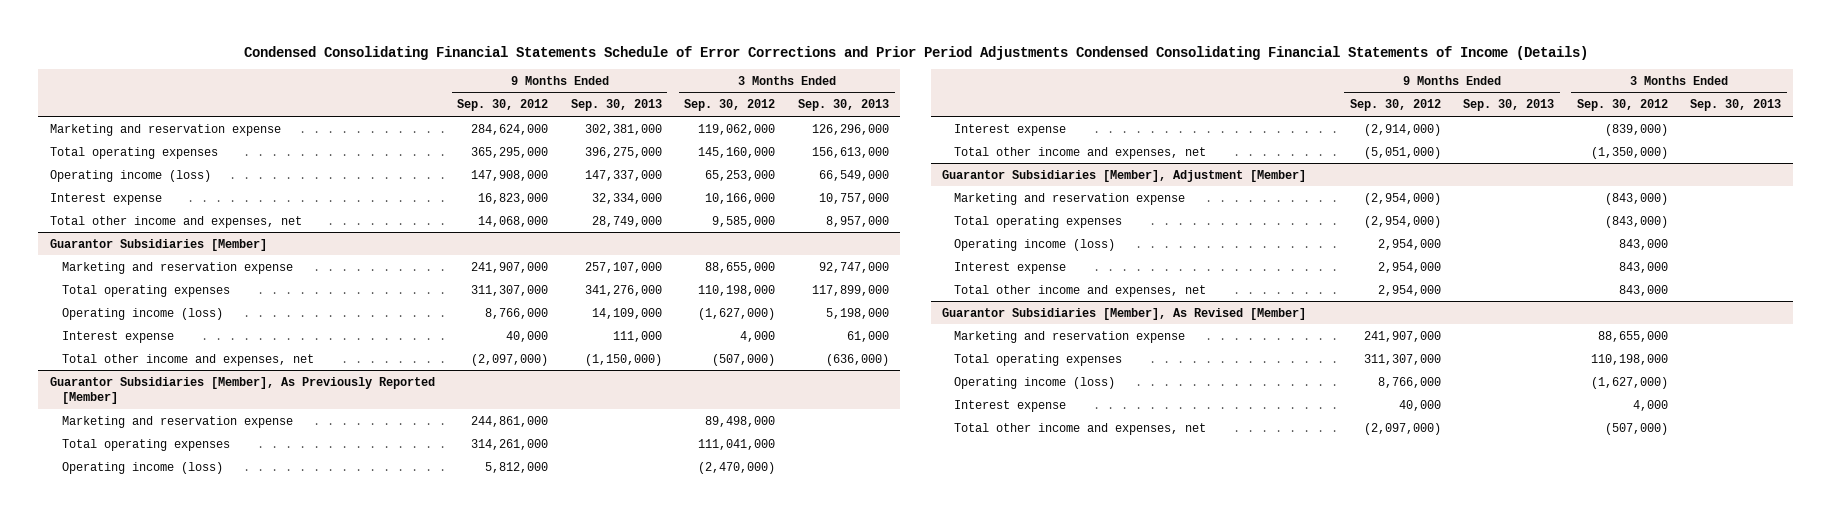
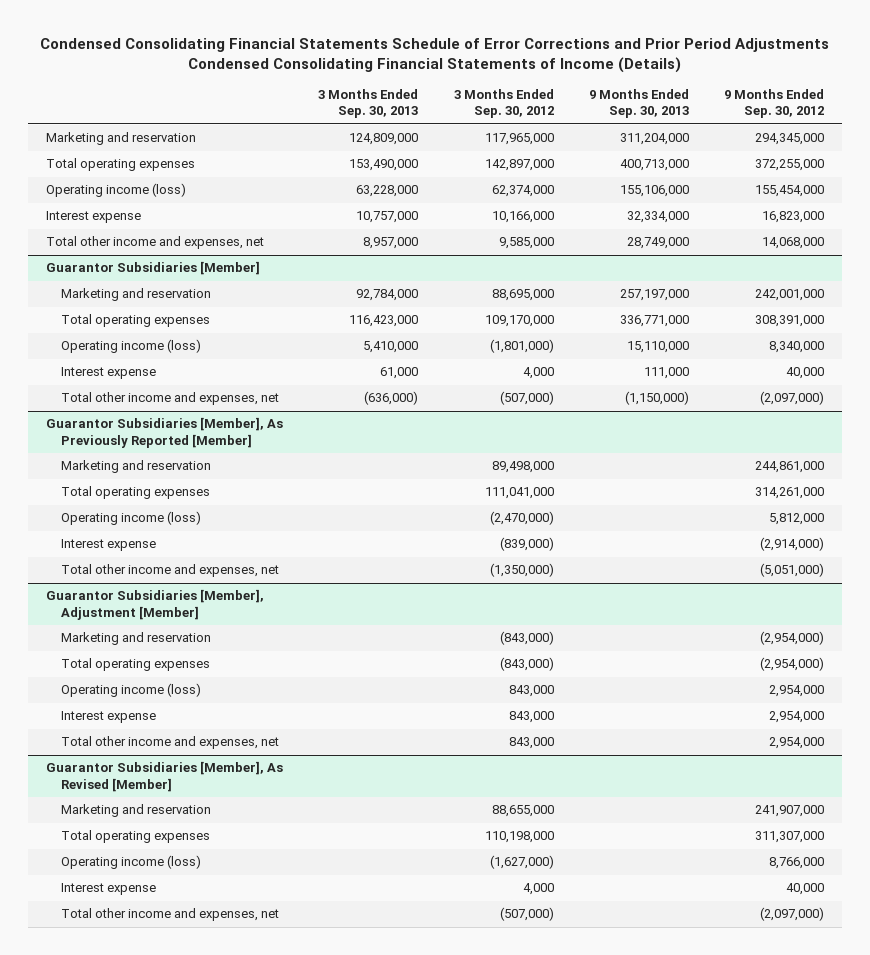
[49,123,281,136] Marketing and reservation expense -> [45,132,196,146] Marketing and reservation
[471,123,549,135] 284,624,000 -> [755,133,825,146] 294,345,000
[584,123,662,135] 302,381,000 -> [619,133,689,146] 311,204,000
[698,123,776,135] 119,062,000 -> [484,133,554,146] 117,965,000
[812,123,890,135] 126,296,000 -> [349,133,419,146] 124,809,000
[471,146,549,158] 365,295,000 -> [755,159,825,172] 372,255,000
[584,146,662,158] 396,275,000 -> [619,159,689,172] 400,713,000
[698,146,776,158] 145,160,000 -> [484,159,554,172] 142,897,000
[812,146,890,158] 156,613,000 -> [349,159,419,172] 153,490,000
[471,169,549,181] 147,908,000 -> [755,185,825,198] 155,454,000
[584,169,662,181] 147,337,000 -> [619,185,689,198] 155,106,000
[705,169,776,181] 65,253,000 -> [491,185,554,198] 62,374,000
[819,169,890,181] 66,549,000 -> [356,185,419,198] 63,228,000
[61,261,293,274] Marketing and reservation expense -> [60,288,211,302] Marketing and reservation
[471,261,549,273] 241,907,000 -> [755,289,825,302] 242,001,000
[584,261,662,273] 257,107,000 -> [619,289,689,302] 257,197,000
[705,261,776,273] 88,655,000 -> [491,289,554,302] 88,695,000
[819,261,890,273] 92,747,000 -> [356,289,419,302] 92,784,000
[471,284,549,296] 311,307,000 -> [755,315,825,328] 308,391,000
[584,284,662,296] 341,276,000 -> [619,315,689,328] 336,771,000
[698,284,776,296] 110,198,000 -> [484,315,554,328] 109,170,000
[812,284,890,296] 117,899,000 -> [349,315,419,328] 116,423,000
[485,307,549,319] 8,766,000 -> [769,341,825,354] 8,340,000
[591,307,662,319] 14,109,000 -> [626,341,689,354] 15,110,000
[698,307,776,320] (1,627,000) -> [489,339,554,354] (1,801,000)
[826,307,890,319] 5,198,000 -> [363,341,419,354] 5,410,000
[61,415,293,428] Marketing and reservation expense -> [60,460,211,474] Marketing and reservation
[954,192,1186,205] Marketing and reservation expense -> [60,632,211,646] Marketing and reservation
[954,330,1186,343] Marketing and reservation expense -> [60,804,211,818] Marketing and reservation

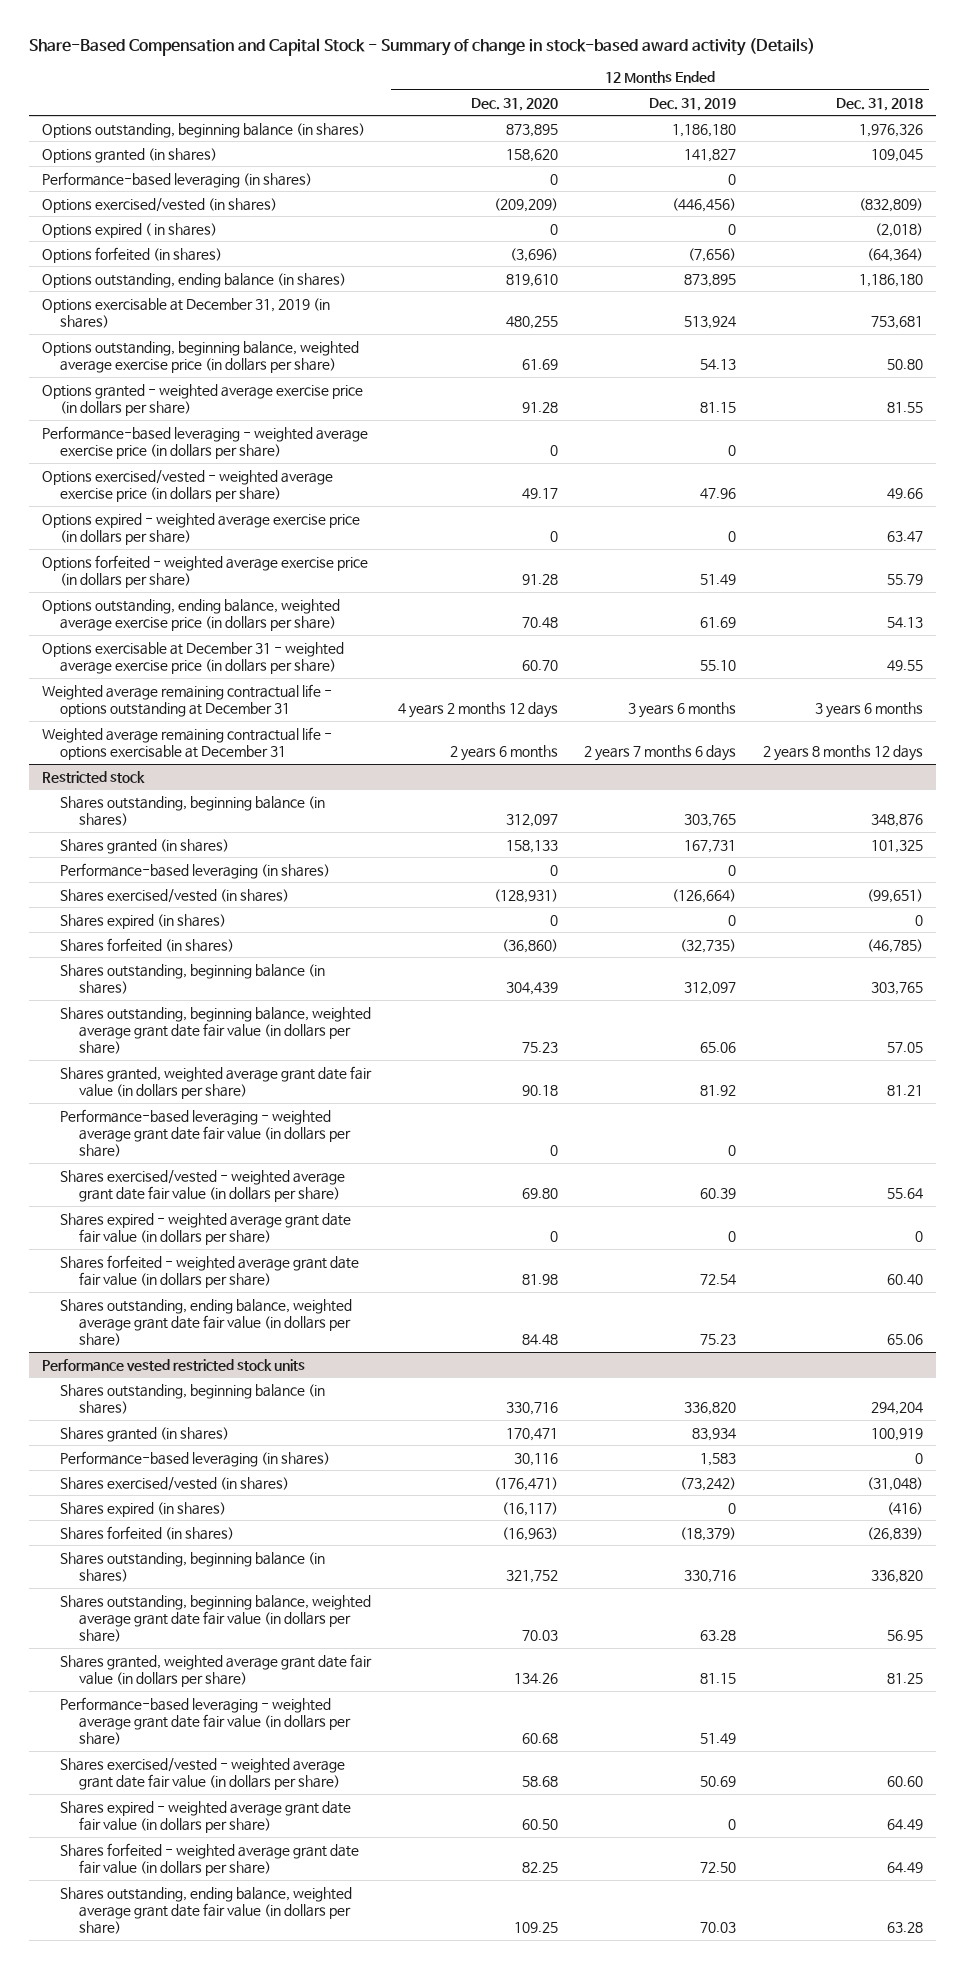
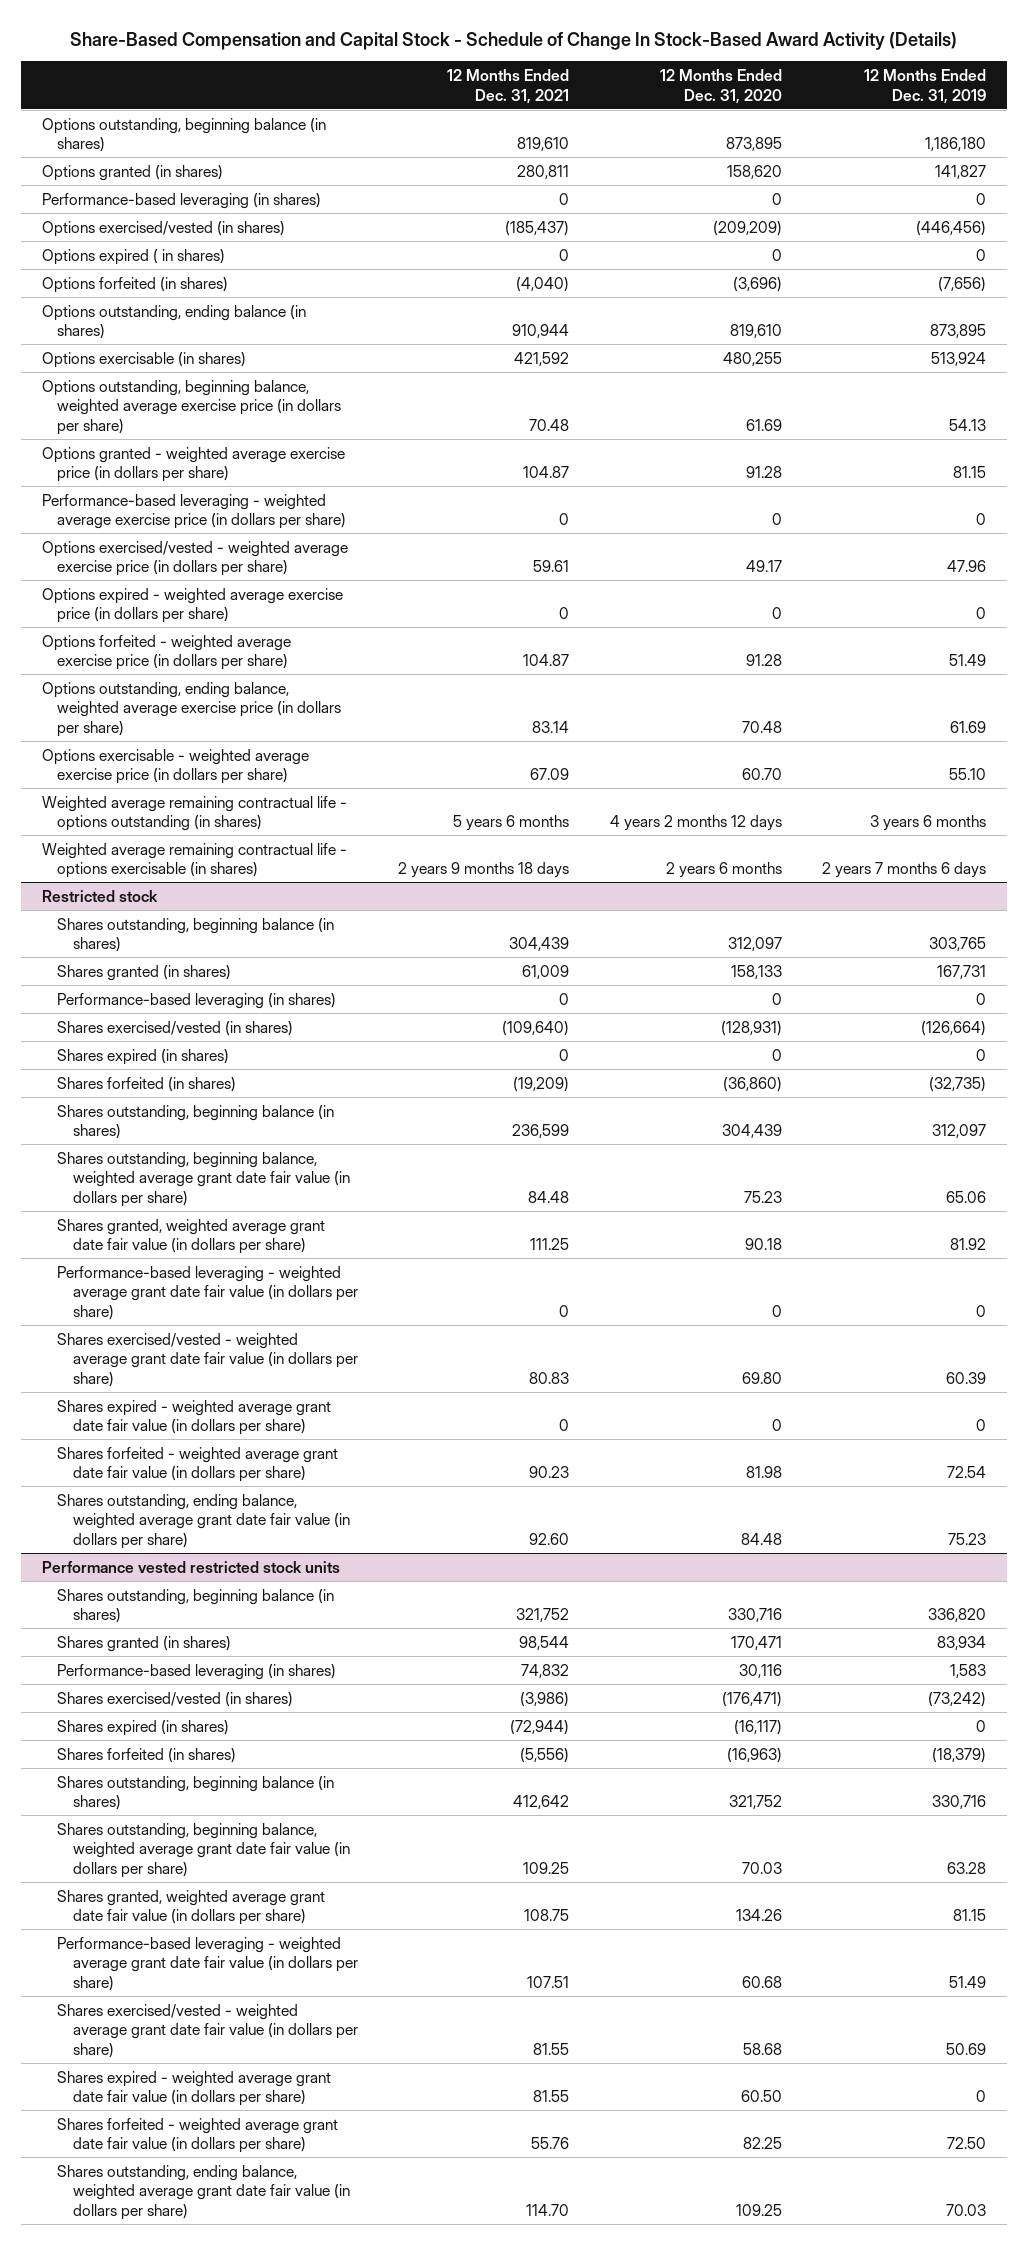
[28,37,815,56] Share-Based Compensation and Capital Stock - Summary of change in stock-based award activity (Details) -> [70,31,958,50] Share-Based Compensation and Capital Stock - Schedule of Change In Stock-Based Award Activity (Details)
[835,97,923,111] Dec. 31, 2018 -> none
none -> [447,68,570,104] 12 Months Ended Dec. 31, 2021
[42,297,331,328] Options exercisable at December 31, 2019 (in shares) -> [41,351,246,368] Options exercisable (in shares)
[42,641,345,674] Options exercisable at December 31 - weighted average exercise price (in dollars per share) -> [41,748,309,785] Options exercisable - weighted average exercise price (in dollars per share)
[42,683,333,717] Weighted average remaining contractual life - options outstanding at December 31 -> [41,795,347,832] Weighted average remaining contractual life - options outstanding (in shares)
[42,726,333,760] Weighted average remaining contractual life - options exercisable at December 31 -> [41,842,347,879] Weighted average remaining contractual life - options exercisable (in shares)

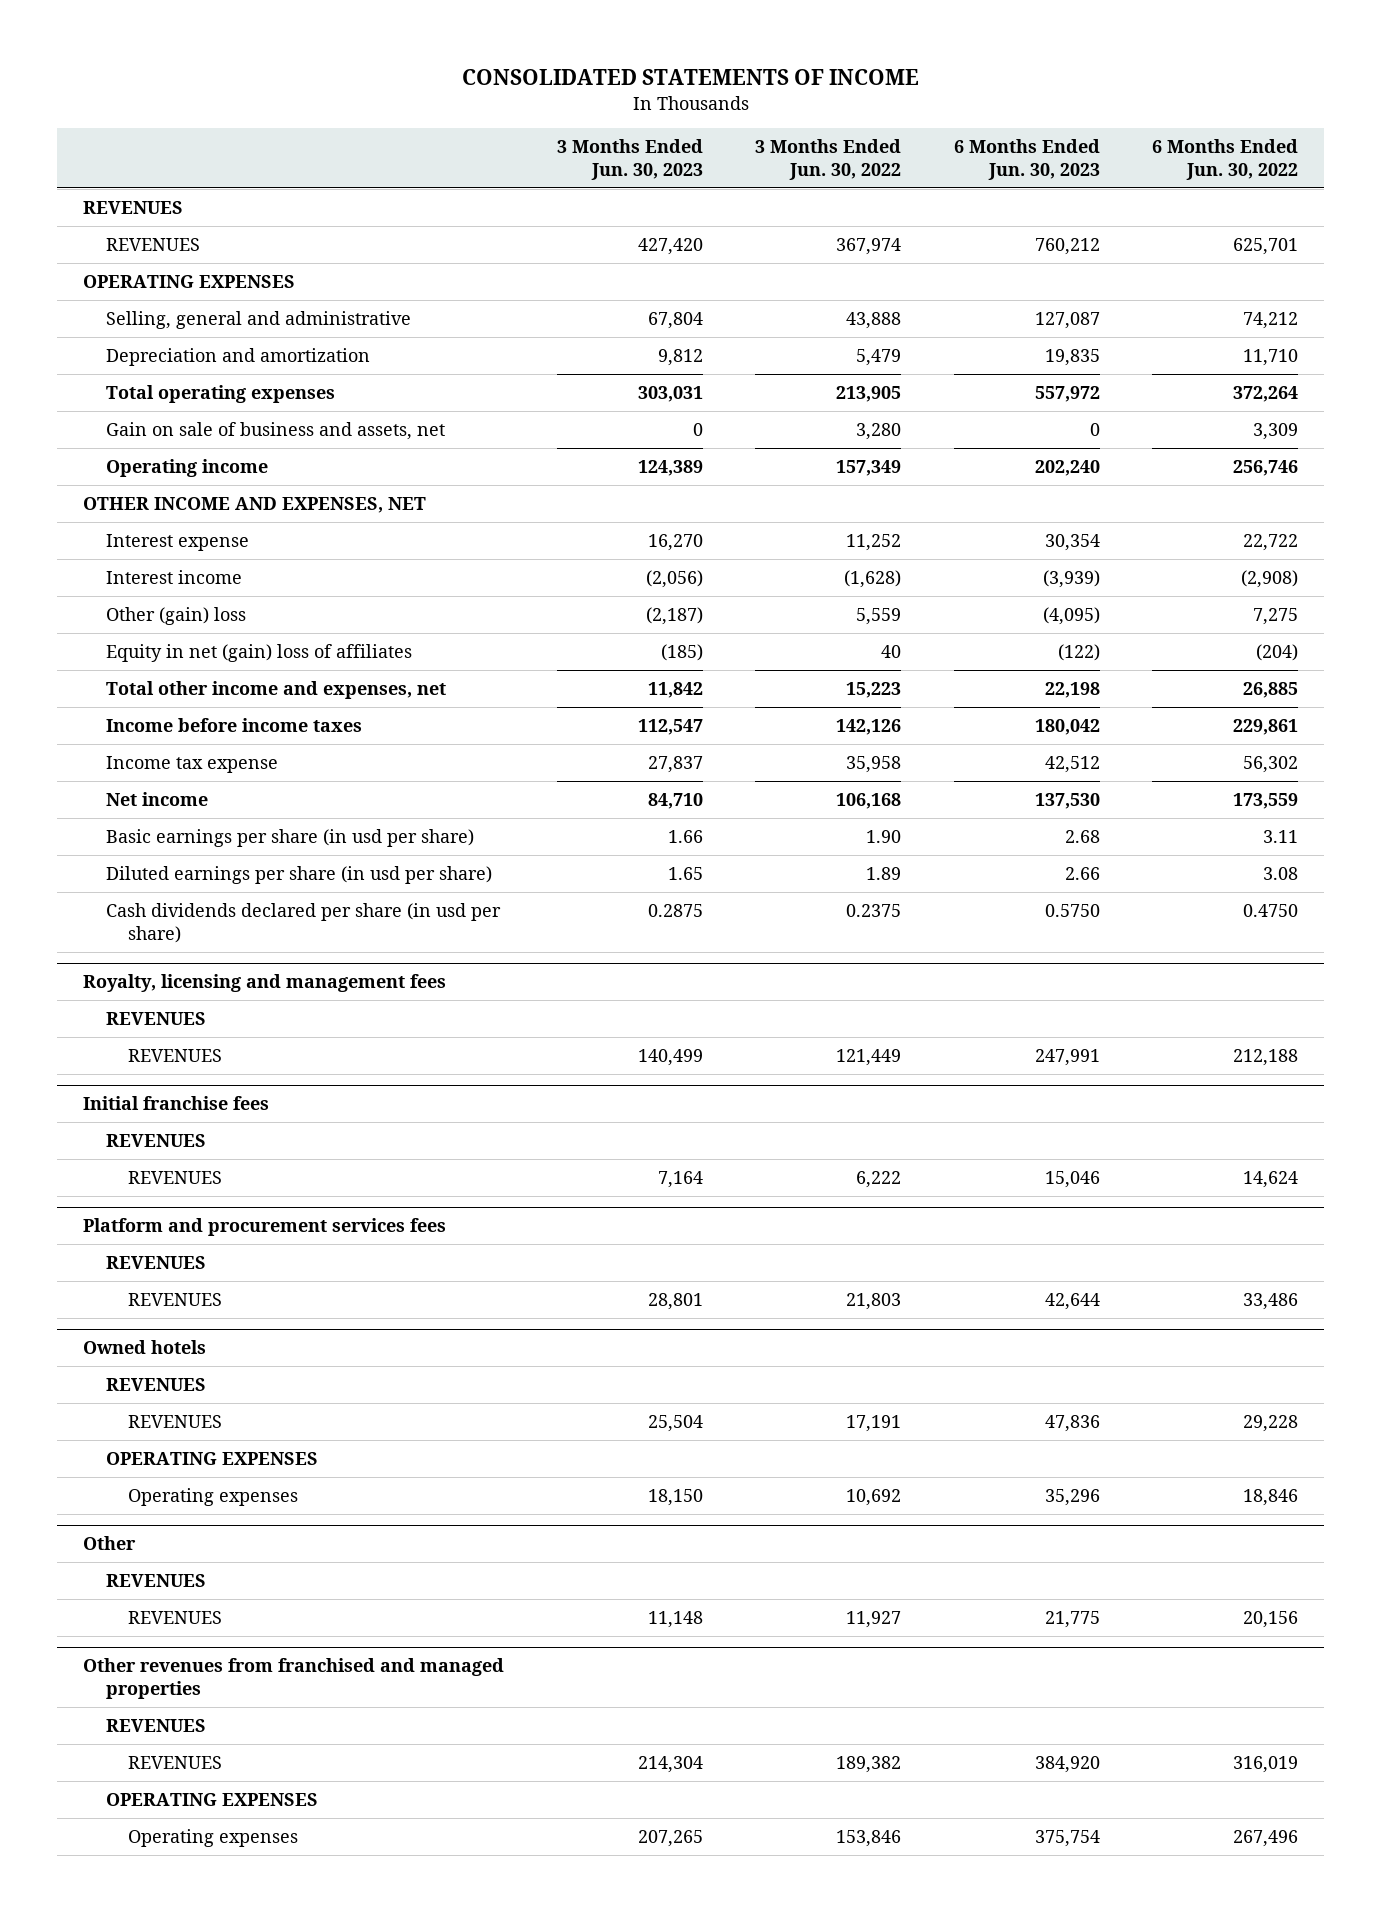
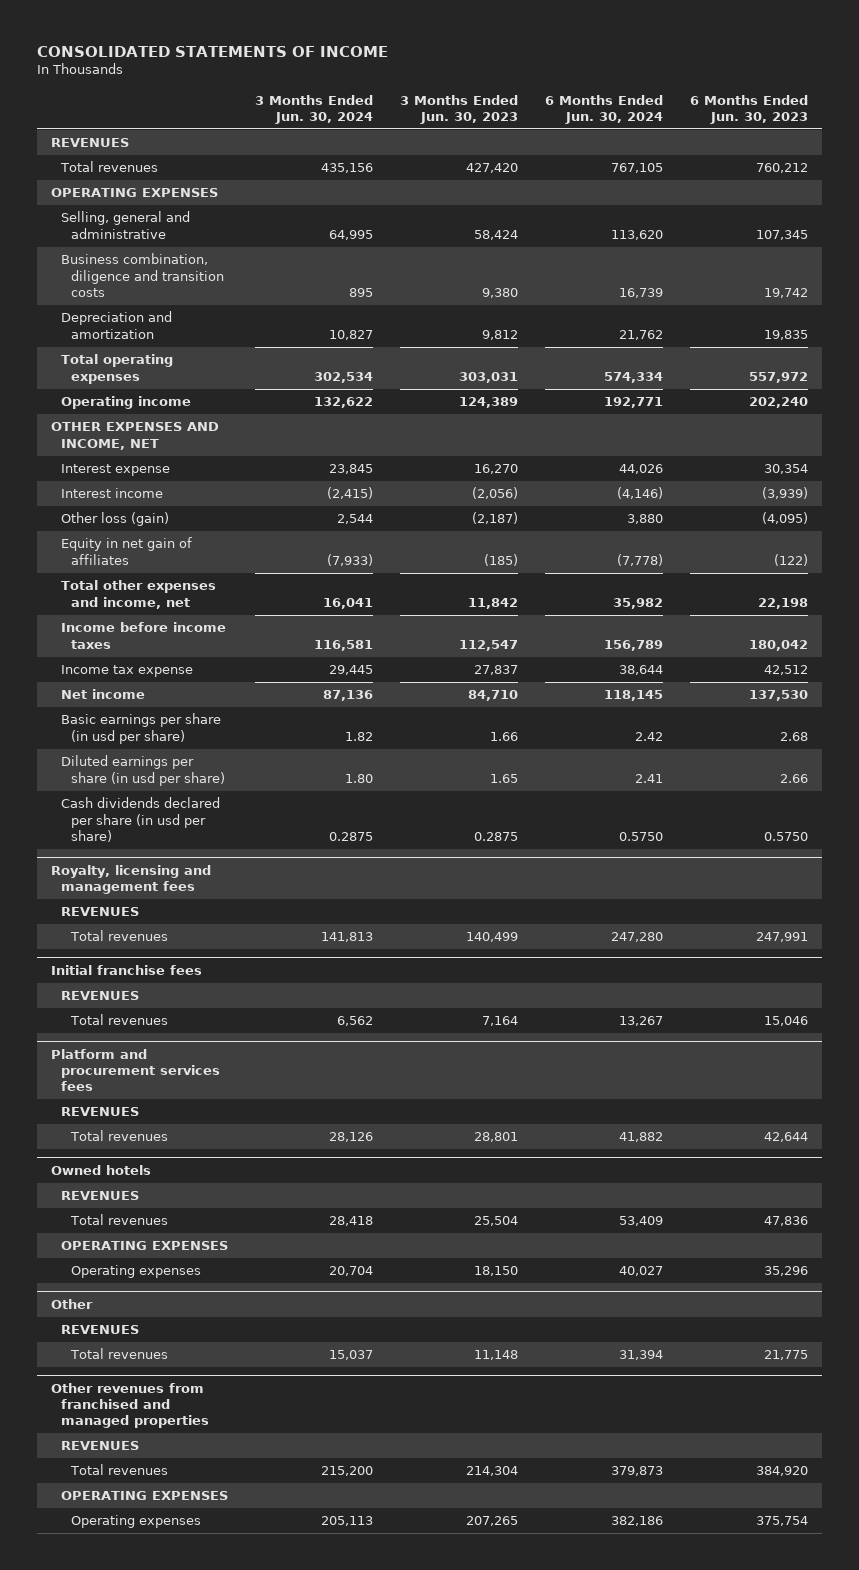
[755,138,902,180] 3 Months Ended Jun. 30, 2022 -> none
[1152,138,1299,180] 6 Months Ended Jun. 30, 2022 -> none
none -> [254,94,373,124] 3 Months Ended Jun. 30, 2024
none -> [545,94,664,124] 6 Months Ended Jun. 30, 2024
[105,238,200,252] REVENUES -> [59,161,158,173] Total revenues
[647,312,703,330] 67,804 -> [473,229,518,240] 58,424
[1034,312,1100,330] 127,087 -> [756,229,809,240] 107,345
none -> [60,253,224,297] Business combination, diligence and transition costs
[105,422,445,441] Gain on sale of business and assets, net -> none
[83,497,427,514] OTHER INCOME AND EXPENSES, NET -> [50,422,219,450] OTHER EXPENSES AND INCOME, NET
[105,607,246,626] Other (gain) loss -> [60,512,169,527] Other loss (gain)
[105,644,412,663] Equity in net (gain) loss of affiliates -> [60,537,192,565] Equity in net gain of affiliates
[105,681,446,700] Total other income and expenses, net -> [60,580,216,609] Total other expenses and income, net
[128,1049,223,1063] REVENUES -> [69,930,168,942] Total revenues
[128,1171,223,1185] REVENUES -> [69,1014,168,1026] Total revenues
[128,1293,223,1307] REVENUES -> [69,1130,168,1142] Total revenues
[128,1415,223,1429] REVENUES -> [69,1214,168,1226] Total revenues
[128,1611,223,1625] REVENUES -> [69,1348,168,1360] Total revenues
[128,1756,223,1770] REVENUES -> [69,1464,168,1476] Total revenues

